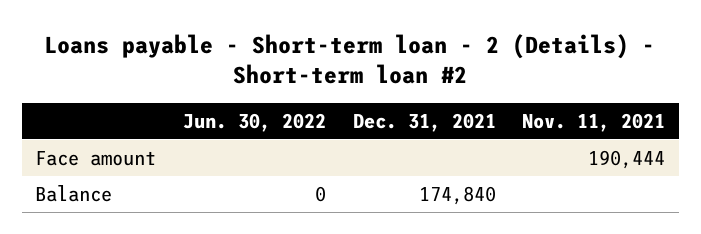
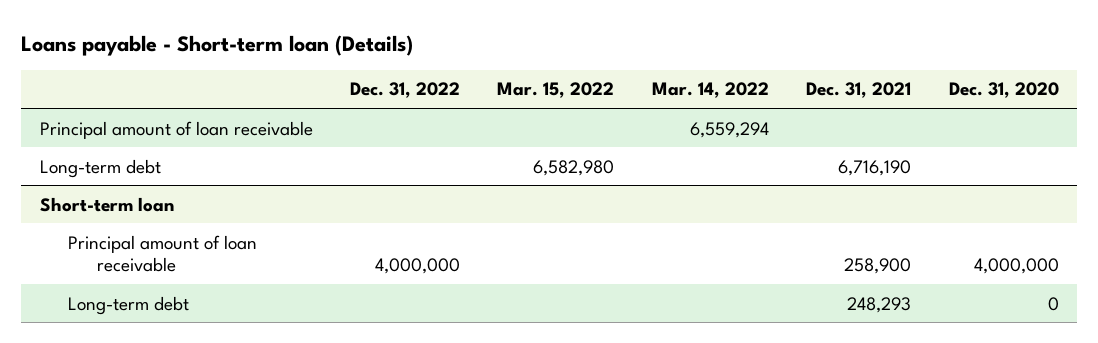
[44,33,656,85] Loans payable - Short-term loan - 2 (Details) - Short-term loan #2 -> [20,34,413,56] Loans payable - Short-term loan (Details)
[182,113,326,133] Jun. 30, 2022 -> none
[522,113,666,133] Nov. 11, 2021 -> none
none -> [349,82,460,99] Dec. 31, 2022
none -> [497,82,615,99] Mar. 15, 2022
none -> [651,82,769,99] Mar. 14, 2022
none -> [948,82,1059,99] Dec. 31, 2020
[35,184,113,202] Balance -> none
[35,150,157,166] Face amount -> [39,120,313,139] Principal amount of loan receivable
none -> [39,158,161,178] Long-term debt
none -> [39,196,174,212] Short-term loan
none -> [68,234,258,273] Principal amount of loan receivable
none -> [68,295,190,315] Long-term debt

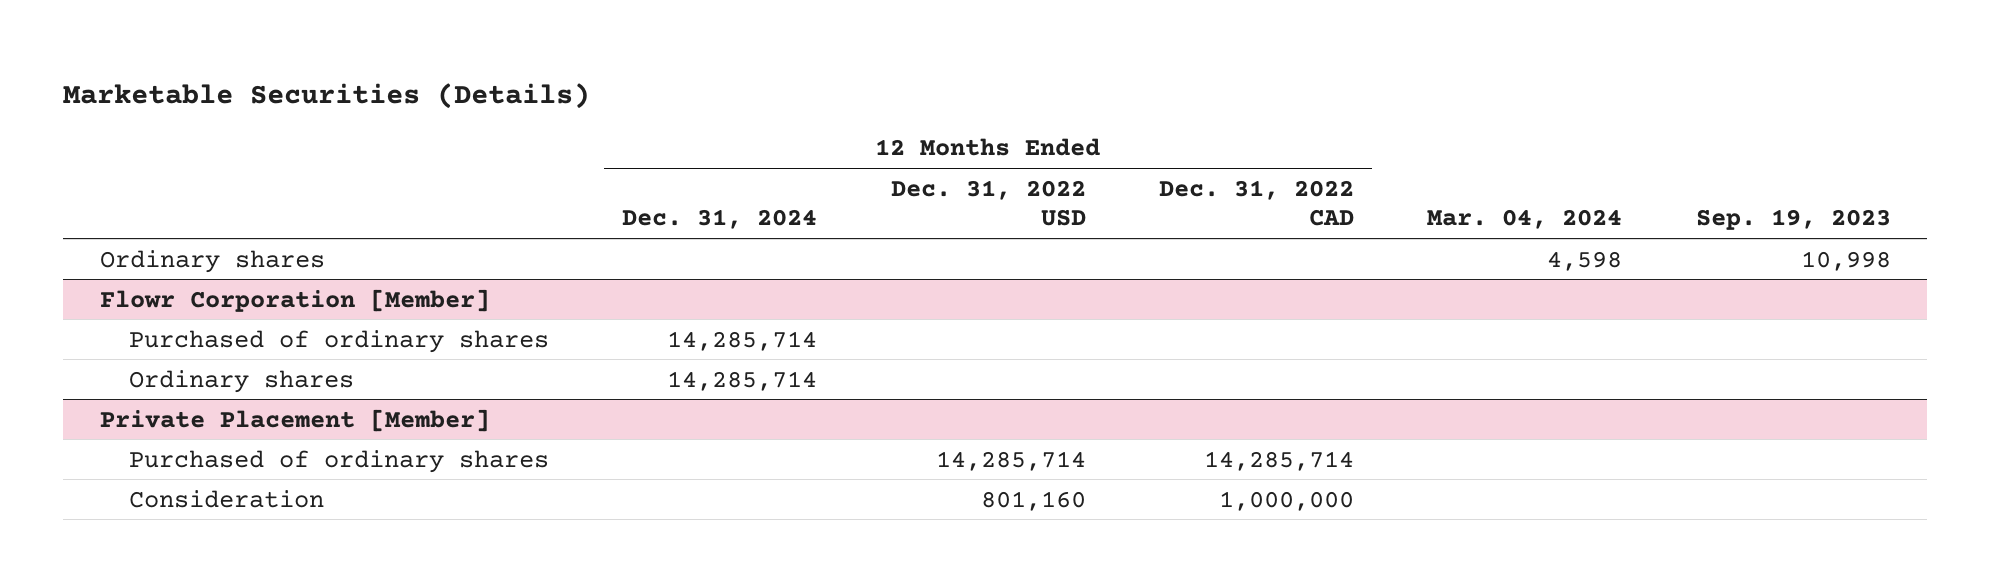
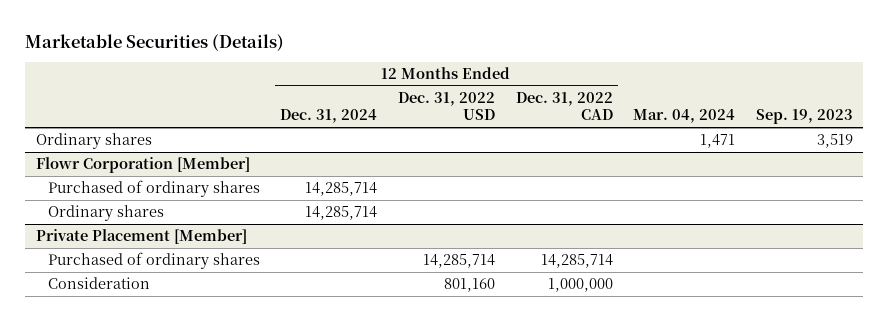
[1547,250,1623,271] 4,598 -> [700,134,736,149] 1,471
[1800,250,1891,271] 10,998 -> [816,134,853,149] 3,519

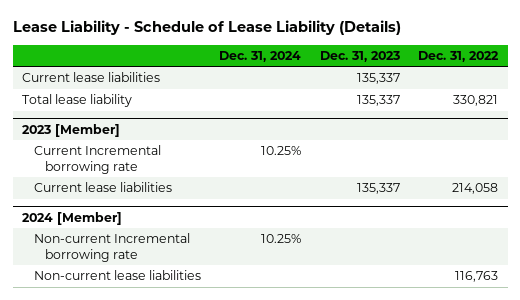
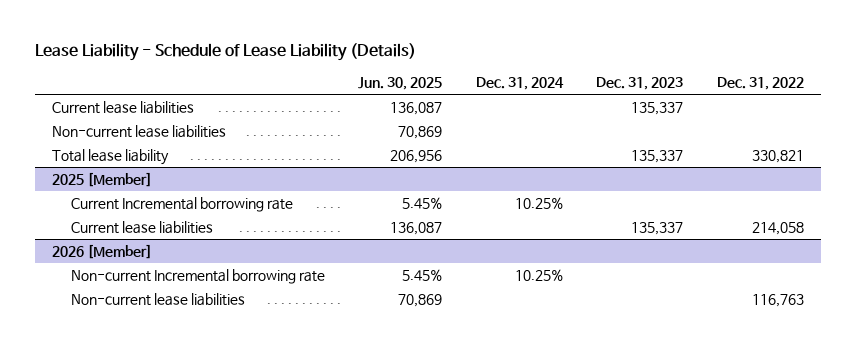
none -> [358,77,443,91] Jun. 30, 2025
none -> [51,124,226,138] Non-current lease liabilities
[21,124,120,138] 2023 [Member] -> [51,171,152,187] 2025 [Member]
[21,212,122,226] 2024 [Member] -> [51,243,152,259] 2026 [Member]

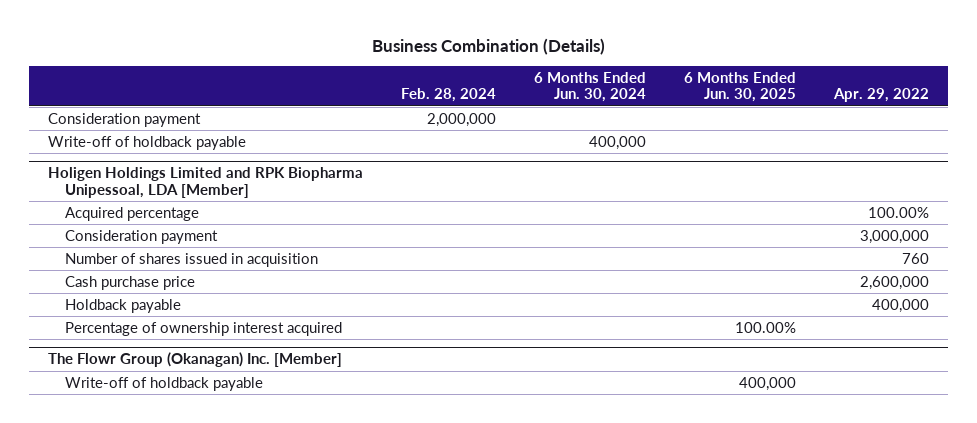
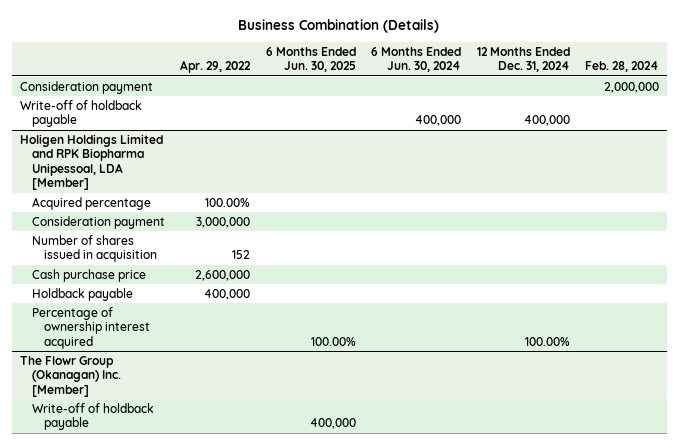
none -> [476,46,570,73] 12 Months Ended Dec. 31, 2024
[902,252,930,264] 760 -> [232,250,251,260] 152

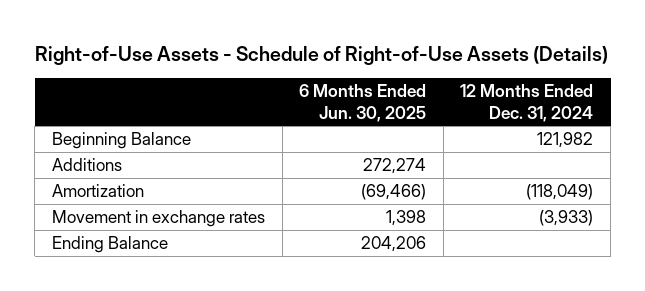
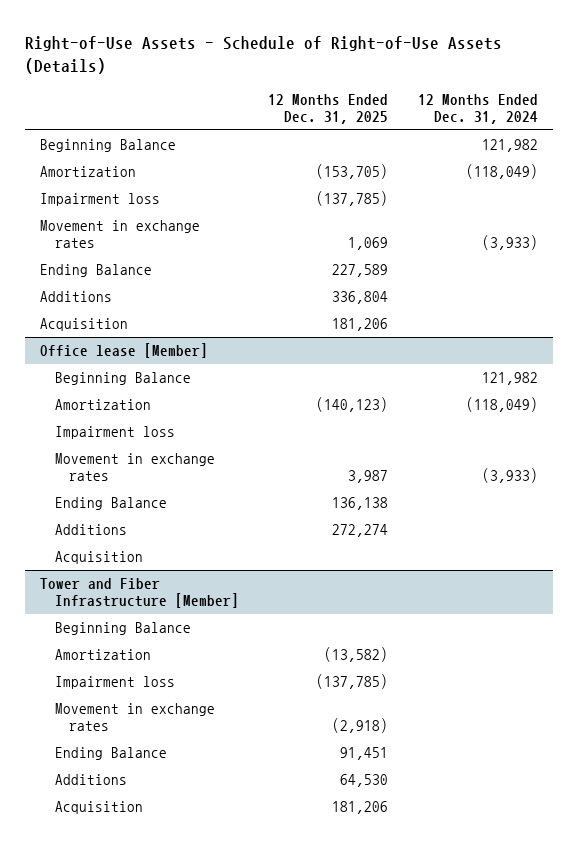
[299,84,427,122] 6 Months Ended Jun. 30, 2025 -> none
none -> [268,93,389,124] 12 Months Ended Dec. 31, 2025
none -> [39,193,160,207] Impairment loss
[52,158,123,172] Additions -> [39,291,112,303] Additions
none -> [39,318,128,332] Acquisition
none -> [39,343,208,359] Office lease [Member]
none -> [54,372,191,386] Beginning Balance
none -> [54,399,151,411] Amortization
none -> [54,426,175,440] Impairment loss
none -> [54,453,215,482] Movement in exchange rates
none -> [54,497,167,511] Ending Balance
none -> [54,524,127,536] Additions
none -> [54,551,143,565] Acquisition
none -> [39,578,239,609] Tower and Fiber Infrastructure [Member]
none -> [54,622,191,636] Beginning Balance
none -> [54,649,151,661] Amortization
none -> [54,676,175,690] Impairment loss
none -> [54,703,215,732] Movement in exchange rates
none -> [54,747,167,761] Ending Balance
none -> [54,774,127,786] Additions
none -> [54,801,143,815] Acquisition

